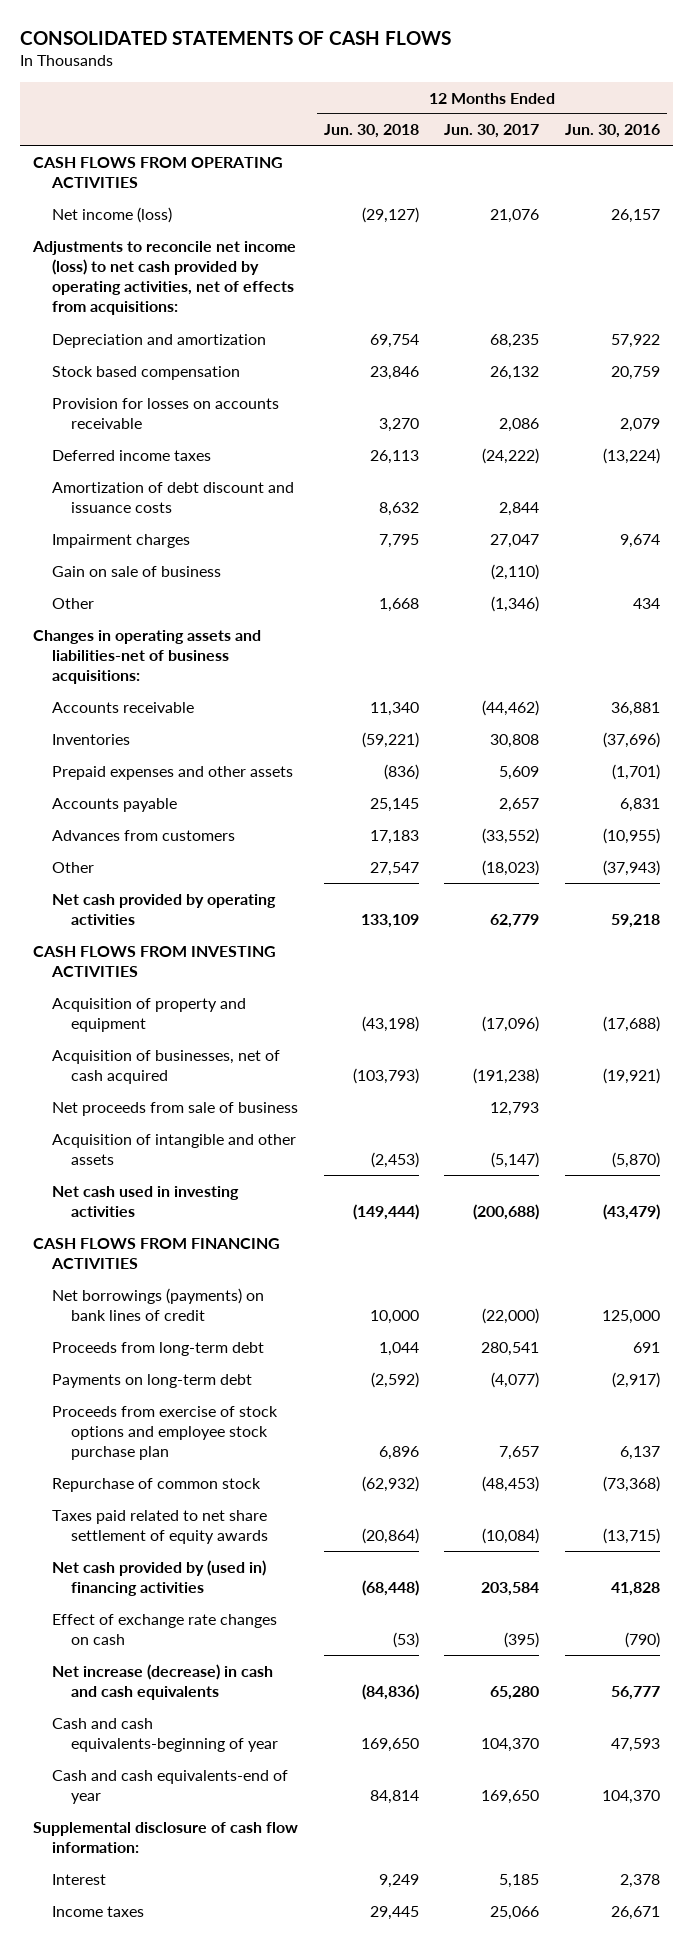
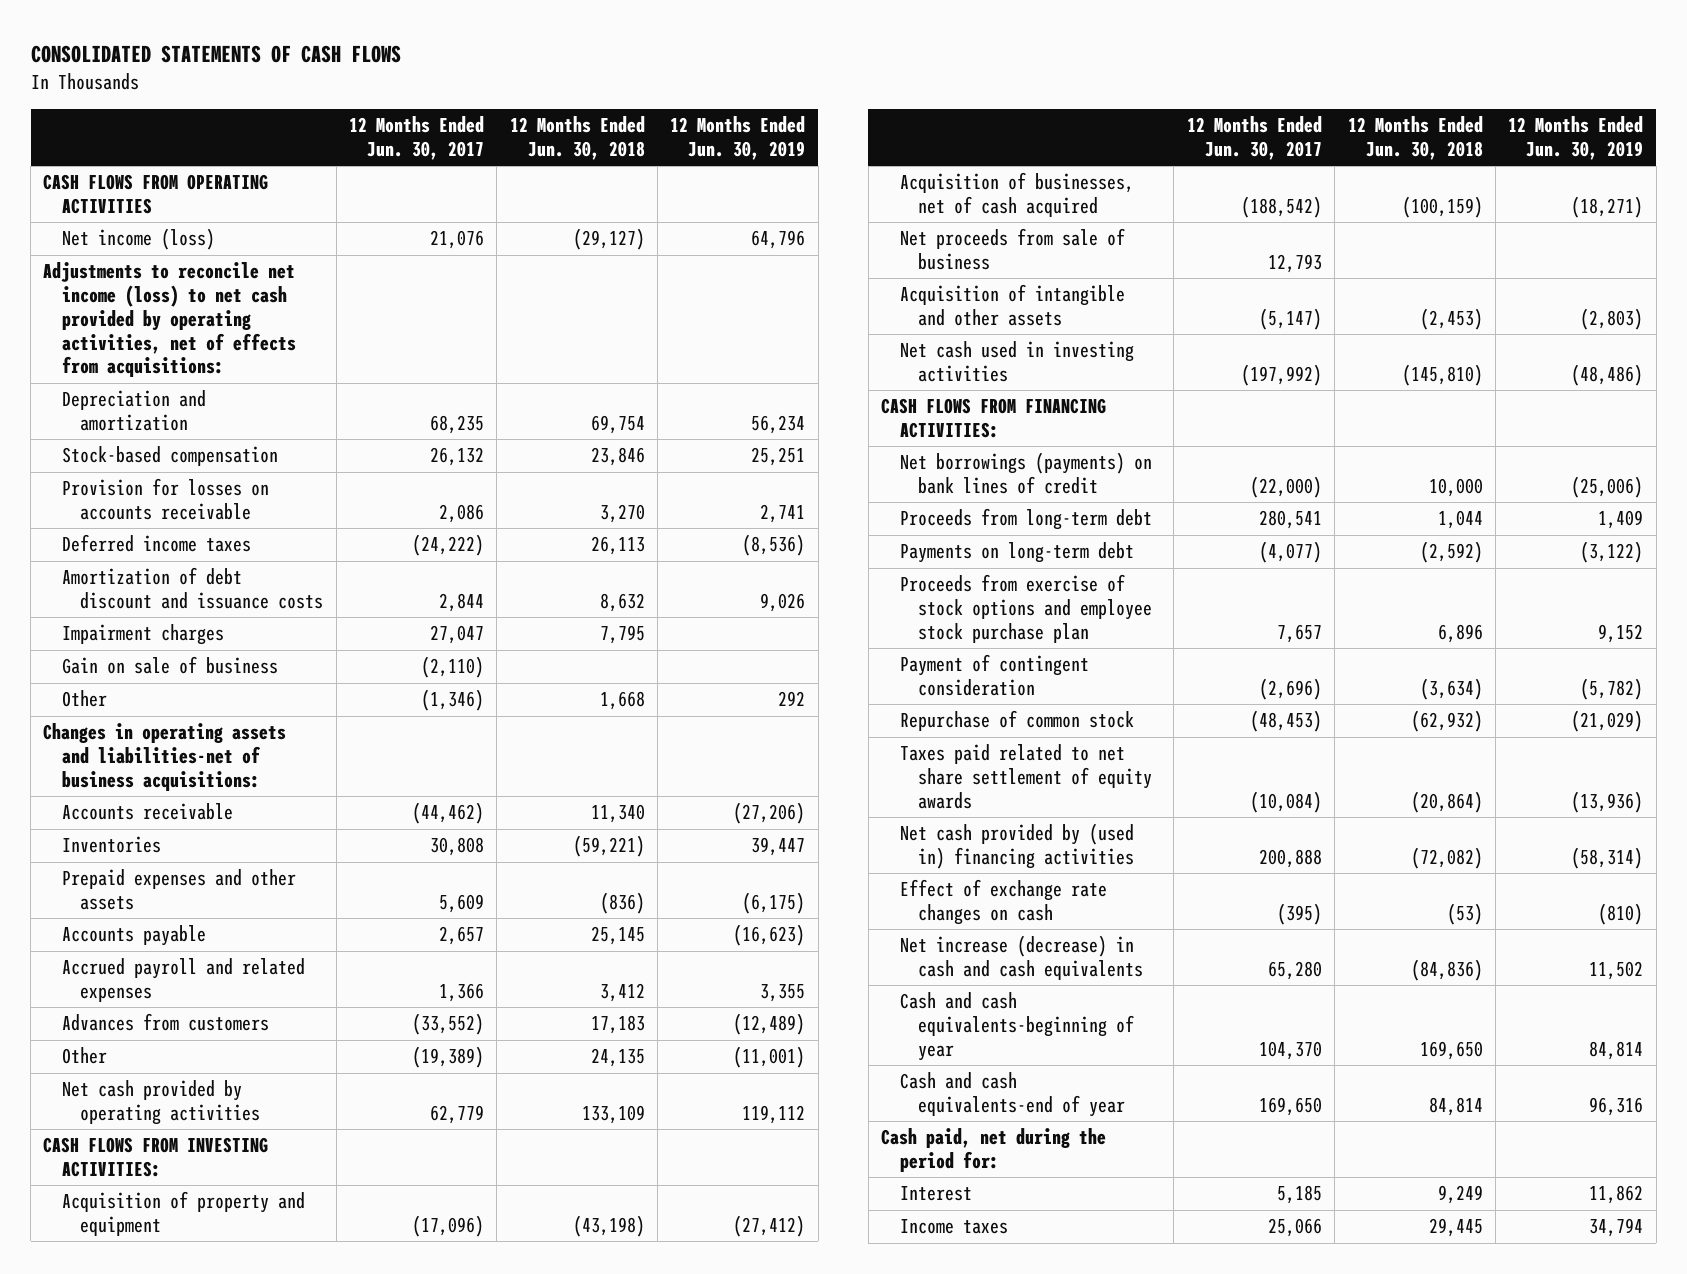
[565,124,661,139] Jun. 30, 2016 -> none
none -> [670,116,806,160] 12 Months Ended Jun. 30, 2019
[51,365,240,380] Stock based compensation -> [61,446,278,467] Stock-based compensation
none -> [61,958,305,1003] Accrued payroll and related expenses
[369,861,419,876] 27,547 -> [590,1048,645,1068] 24,135
[482,859,540,876] (18,023) -> [411,1046,484,1069] (19,389)
[33,945,277,977] CASH FLOWS FROM INVESTING ACTIVITIES -> [43,1137,269,1178] CASH FLOWS FROM INVESTING ACTIVITIES:
[352,1067,419,1084] (103,793) -> [1401,196,1483,219] (100,159)
[473,1067,540,1084] (191,238) -> [1240,196,1322,219] (188,542)
[352,1203,419,1220] (149,444) -> [1401,364,1483,387] (145,810)
[473,1203,540,1220] (200,688) -> [1240,364,1322,387] (197,992)
[33,1237,281,1269] CASH FLOWS FROM FINANCING ACTIVITIES -> [881,398,1107,439] CASH FLOWS FROM FINANCING ACTIVITIES:
none -> [899,654,1089,697] Payment of contingent consideration
[361,1579,419,1596] (68,448) -> [1410,847,1483,870] (72,082)
[481,1581,540,1596] 203,584 -> [1258,849,1322,869] 200,888
[33,1821,299,1853] Supplemental disclosure of cash flow information: -> none
none -> [881,1128,1107,1173] Cash paid, net during the period for:

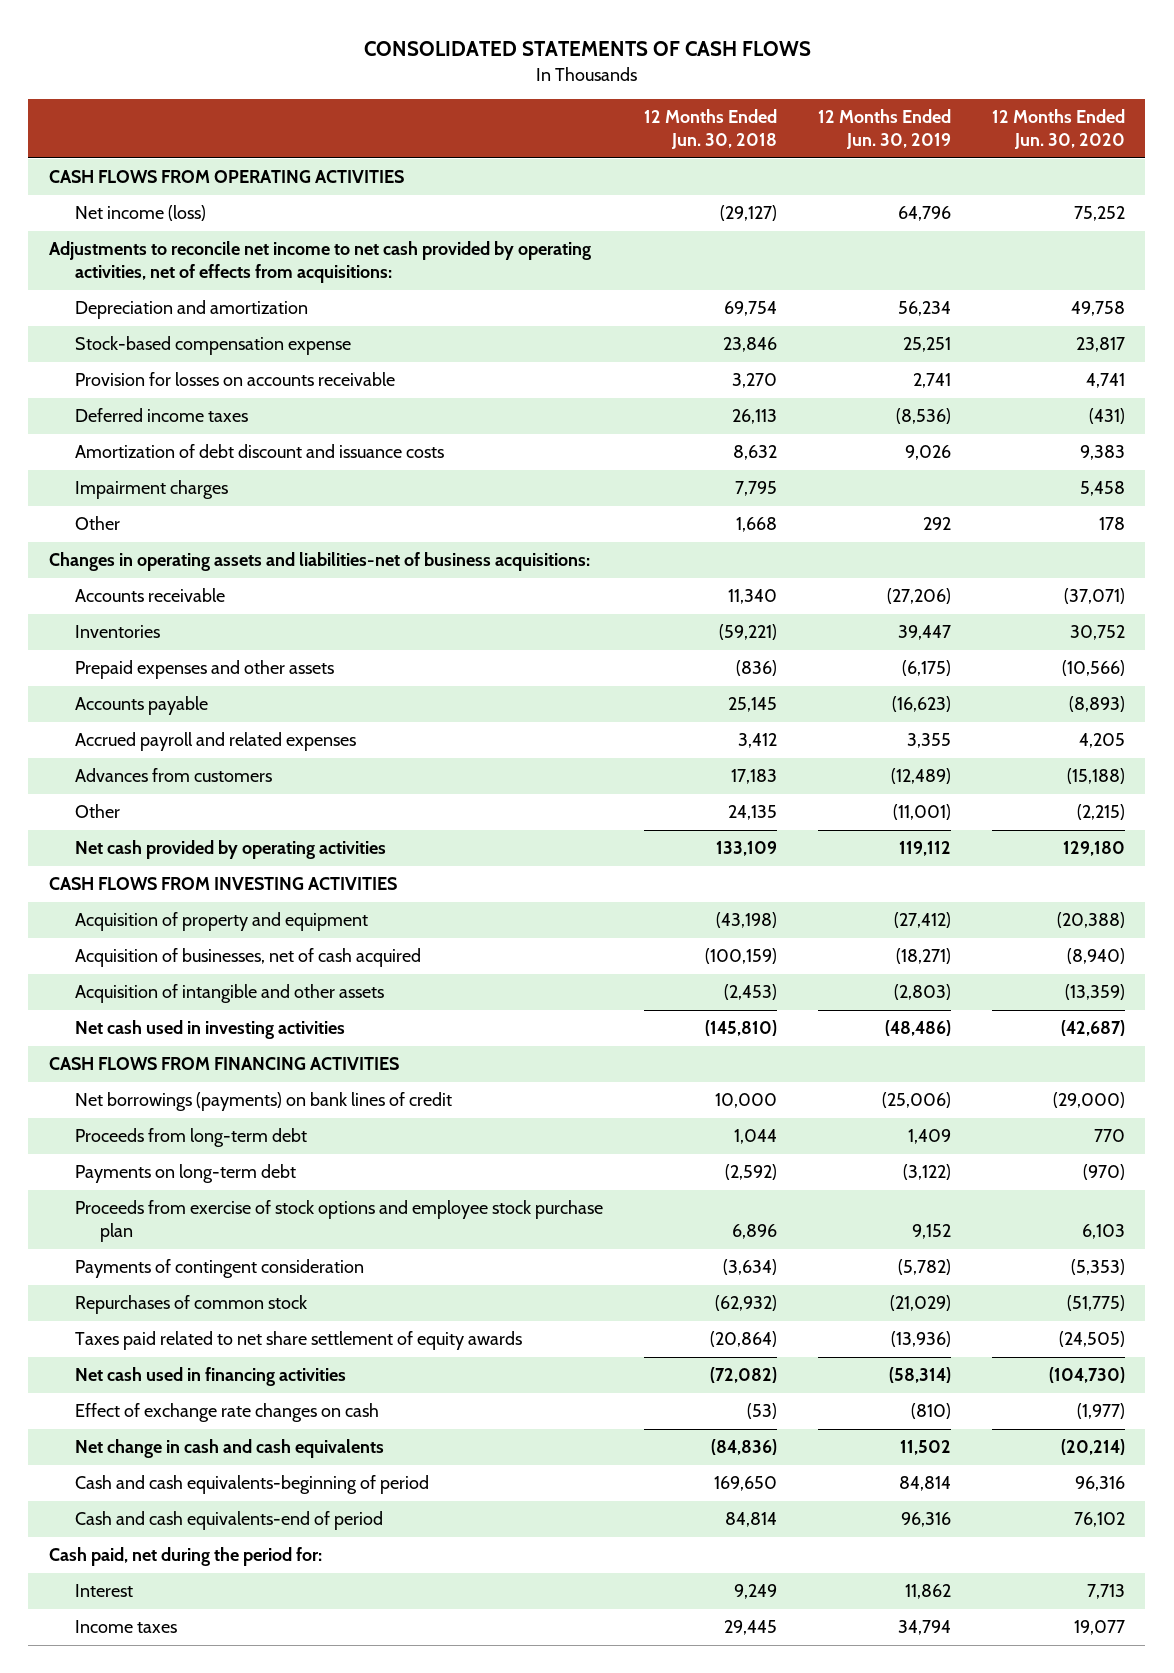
[348,116,484,160] 12 Months Ended Jun. 30, 2017 -> none
none -> [991,108,1125,150] 12 Months Ended Jun. 30, 2020
[43,262,296,378] Adjustments to reconcile net income (loss) to net cash provided by operating activities, net of effects from acquisitions: -> [48,241,591,284] Adjustments to reconcile net income to net cash provided by operating activities, net of effects from acquisitions:
[61,446,278,467] Stock-based compensation -> [74,336,351,356] Stock-based compensation expense
[61,656,278,675] Gain on sale of business -> none
[43,1137,269,1178] CASH FLOWS FROM INVESTING ACTIVITIES: -> [48,877,397,891] CASH FLOWS FROM INVESTING ACTIVITIES
[899,228,1125,271] Net proceeds from sale of business -> none
[881,398,1107,439] CASH FLOWS FROM FINANCING ACTIVITIES: -> [48,1057,399,1071] CASH FLOWS FROM FINANCING ACTIVITIES
[899,654,1089,697] Payment of contingent consideration -> [74,1259,364,1279] Payments of contingent consideration
[899,710,1134,732] Repurchase of common stock -> [74,1295,307,1315] Repurchases of common stock
[899,823,1135,870] Net cash provided by (used in) financing activities -> [74,1367,346,1387] Net cash used in financing activities
[899,935,1144,981] Net increase (decrease) in cash and cash equivalents -> [74,1439,384,1459] Net change in cash and cash equivalents
[899,992,1135,1061] Cash and cash equivalents-beginning of year -> [74,1475,429,1495] Cash and cash equivalents-beginning of period
[899,1072,1126,1118] Cash and cash equivalents-end of year -> [74,1511,383,1531] Cash and cash equivalents-end of period

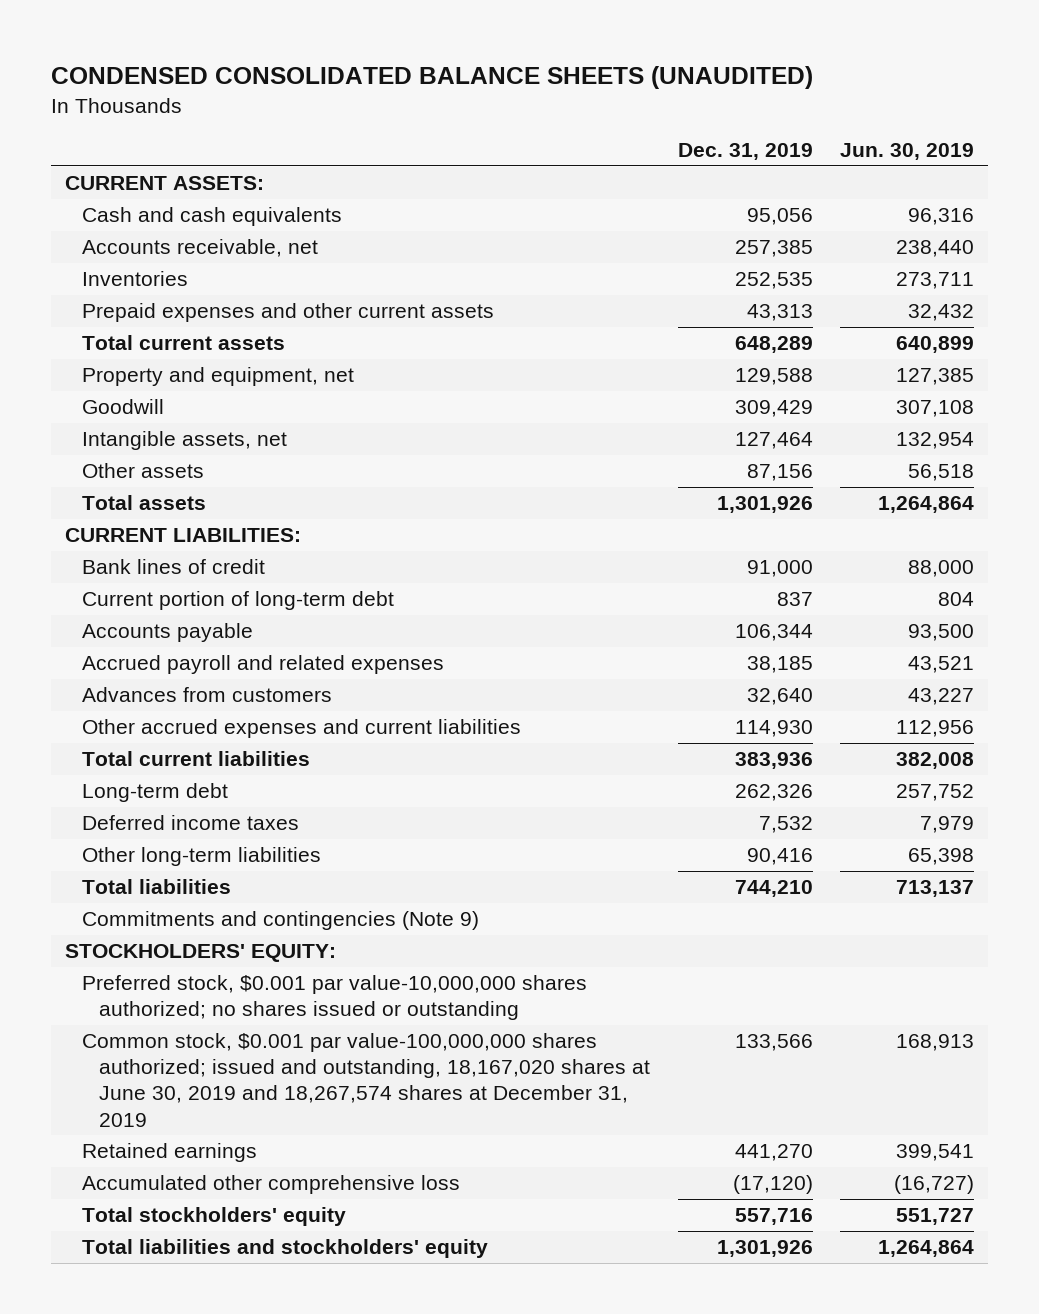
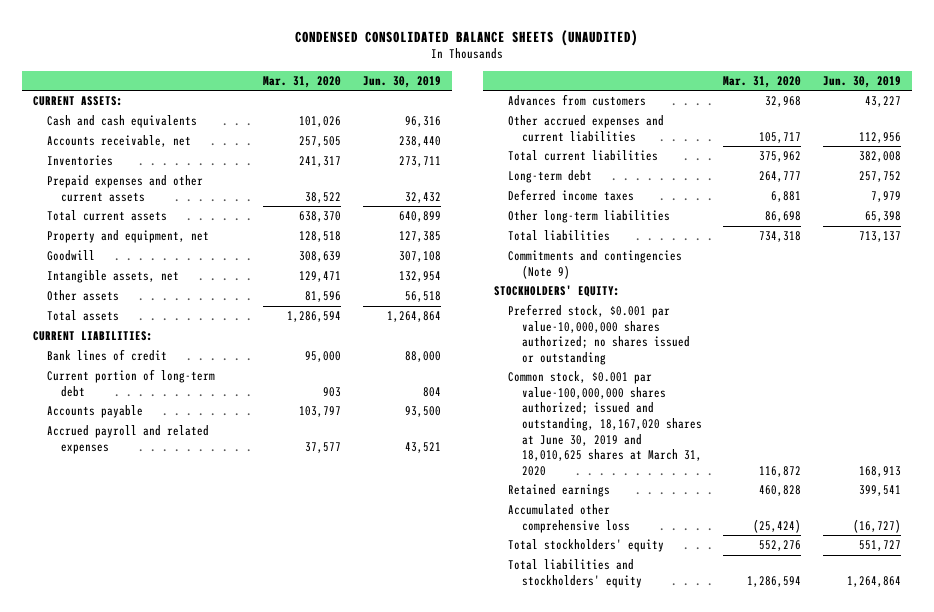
[677,143,813,161] Dec. 31, 2019 -> none
none -> [262,76,341,89] Mar. 31, 2020
[82,1033,650,1127] Common stock, $0.001 par value-100,000,000 shares authorized; issued and outstanding, 18,167,020 shares at June 30, 2019 and 18,267,574 shares at December 31, 2019 -> [507,371,702,476] Common stock, $0.001 par value-100,000,000 shares authorized; issued and outstanding, 18,167,020 shares at June 30, 2019 and 18,010,625 shares at March 31, 2020

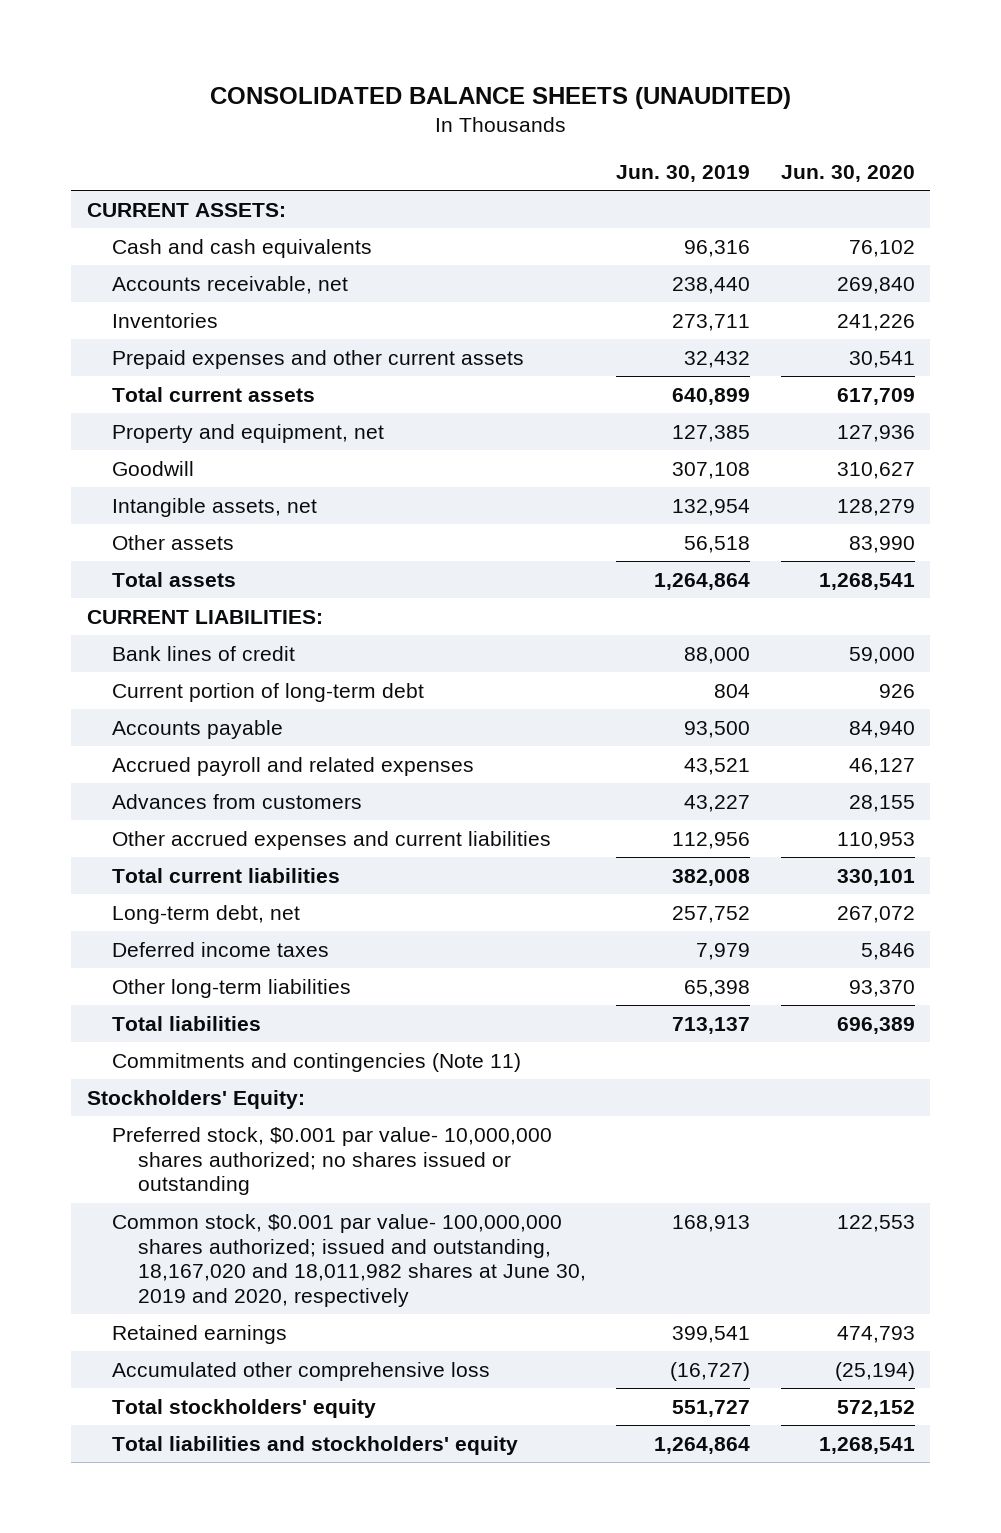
[295,29,639,46] CONDENSED CONSOLIDATED BALANCE SHEETS (UNAUDITED) -> [209,87,791,110] CONSOLIDATED BALANCE SHEETS (UNAUDITED)
[262,76,341,89] Mar. 31, 2020 -> none
none -> [780,165,915,183] Jun. 30, 2020
[507,170,592,184] Long-term debt -> [112,904,301,924] Long-term debt, net
[507,250,682,279] Commitments and contingencies (Note 9) -> [112,1052,522,1072] Commitments and contingencies (Note 11)
[493,285,620,298] STOCKHOLDERS' EQUITY: -> [86,1089,305,1109] Stockholders' Equity:
[507,304,690,365] Preferred stock, $0.001 par value-10,000,000 shares authorized; no shares issued or outstanding -> [112,1126,553,1196] Preferred stock, $0.001 par value- 10,000,000 shares authorized; no shares issued or outstanding
[507,371,702,476] Common stock, $0.001 par value-100,000,000 shares authorized; issued and outstanding, 18,167,020 shares at June 30, 2019 and 18,010,625 shares at March 31, 2020 -> [112,1213,586,1308] Common stock, $0.001 par value- 100,000,000 shares authorized; issued and outstanding, 18,167,020 and 18,011,982 shares at June 30, 2019 and 2020, respectively

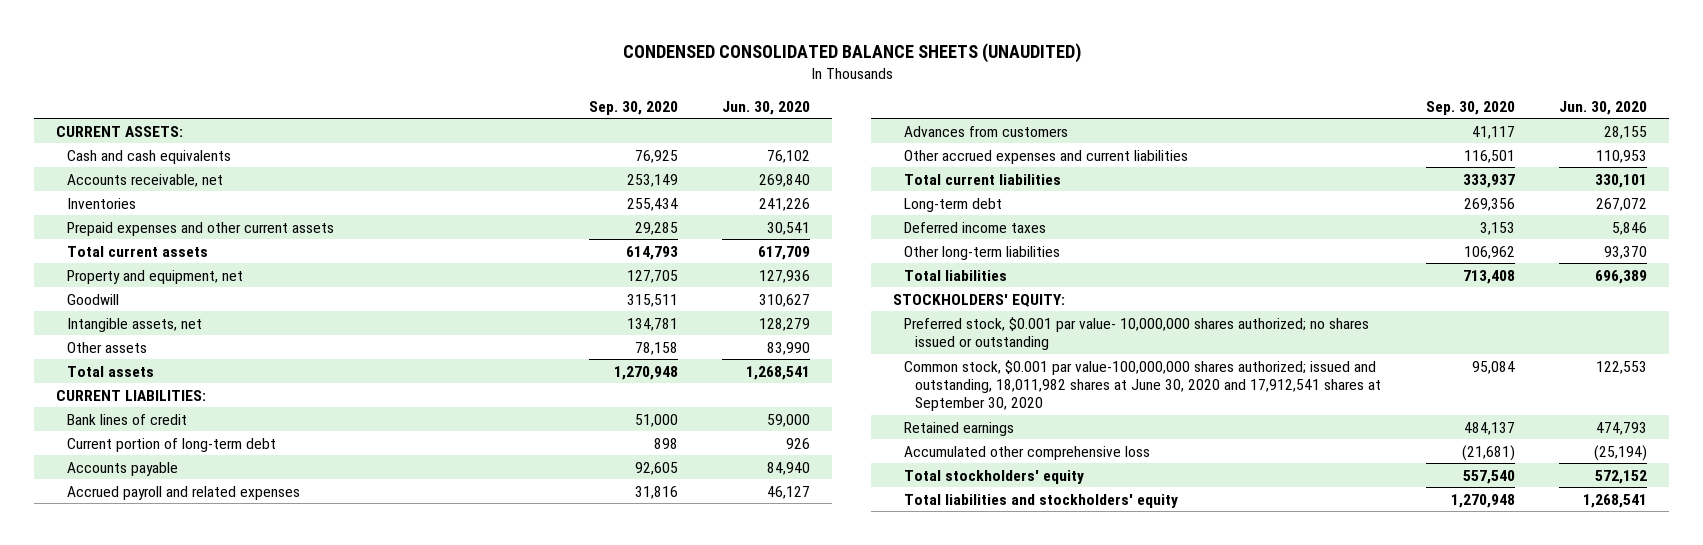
[209,87,791,110] CONSOLIDATED BALANCE SHEETS (UNAUDITED) -> [622,42,1081,63] CONDENSED CONSOLIDATED BALANCE SHEETS (UNAUDITED)
[616,165,751,183] Jun. 30, 2019 -> none
none -> [588,100,678,115] Sep. 30, 2020
[112,904,301,924] Long-term debt, net -> [904,197,1003,212] Long-term debt
[112,1052,522,1072] Commitments and contingencies (Note 11) -> none
[86,1089,305,1109] Stockholders' Equity: -> [893,293,1066,307] STOCKHOLDERS' EQUITY:
[112,1213,586,1308] Common stock, $0.001 par value- 100,000,000 shares authorized; issued and outstanding, 18,167,020 and 18,011,982 shares at June 30, 2019 and 2020, respectively -> [904,359,1382,412] Common stock, $0.001 par value-100,000,000 shares authorized; issued and outstanding, 18,011,982 shares at June 30, 2020 and 17,912,541 shares at September 30, 2020

